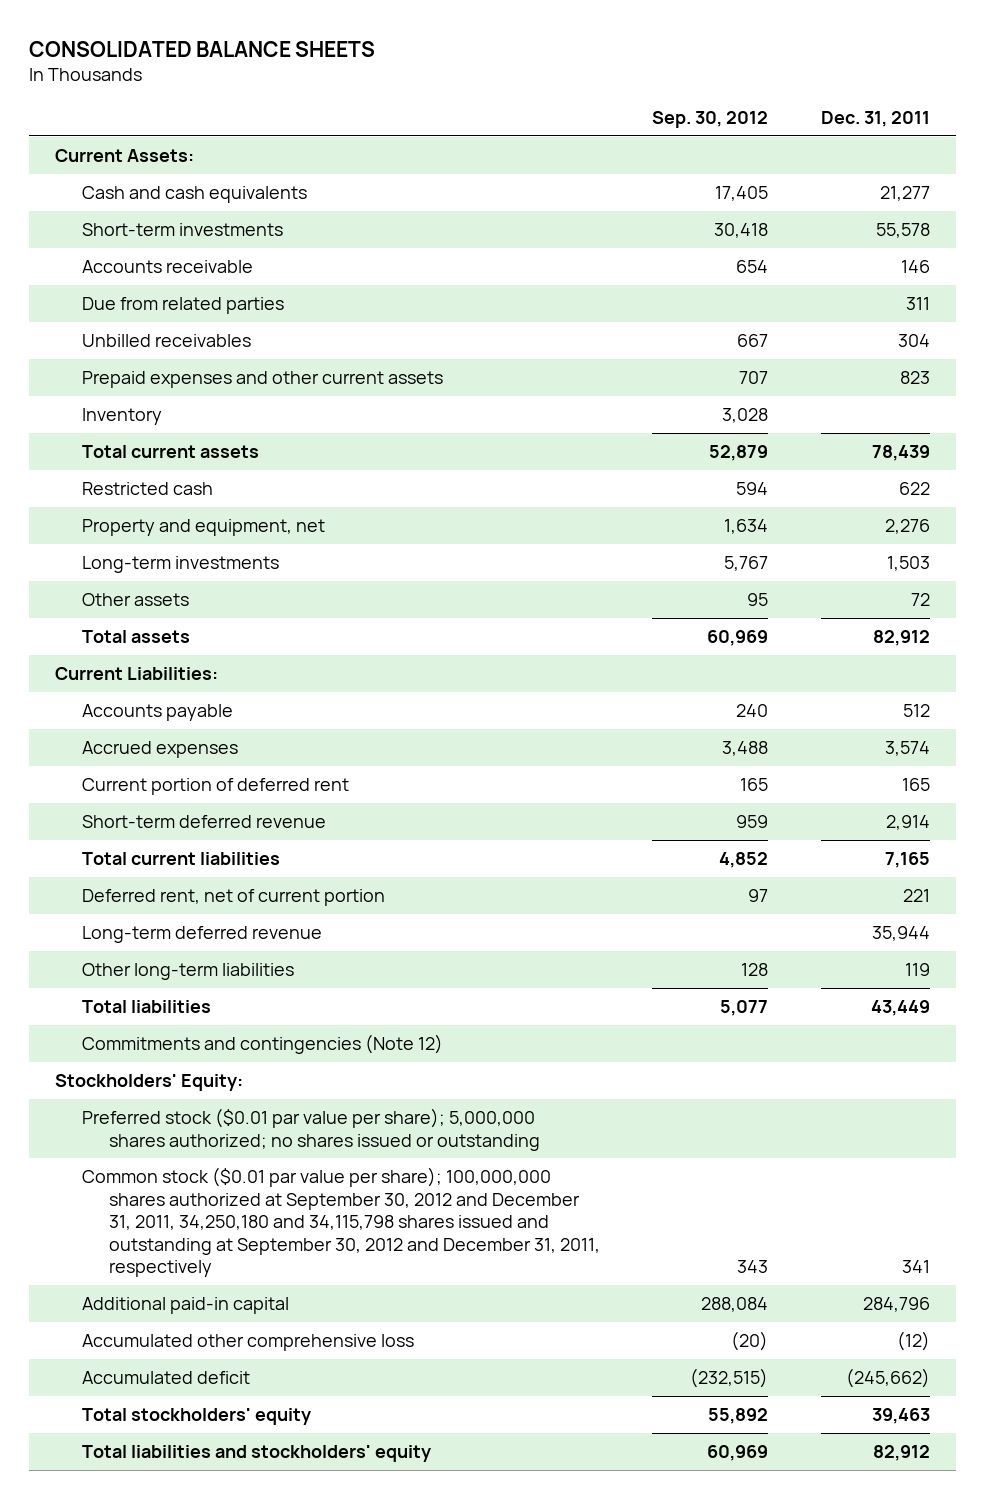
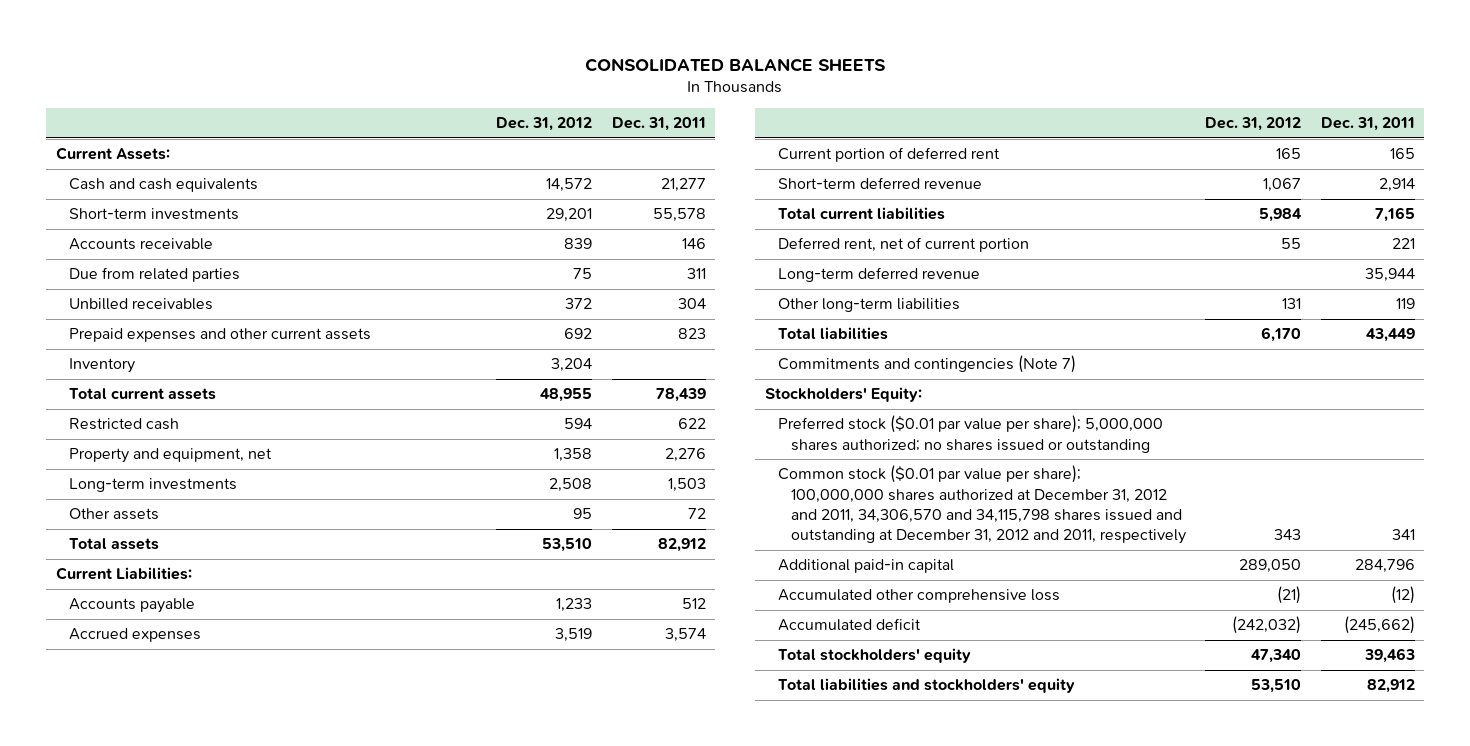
[652,111,769,129] Sep. 30, 2012 -> none
none -> [496,117,593,132] Dec. 31, 2012
[81,1033,443,1054] Commitments and contingencies (Note 12) -> [777,355,1076,374] Commitments and contingencies (Note 7)
[81,1166,600,1278] Common stock ($0.01 par value per share); 100,000,000 shares authorized at September 30, 2012 and December 31, 2011, 34,250,180 and 34,115,798 shares issued and outstanding at September 30, 2012 and December 31, 2011, respectively -> [777,465,1186,545] Common stock ($0.01 par value per share); 100,000,000 shares authorized at December 31, 2012 and 2011, 34,306,570 and 34,115,798 shares issued and outstanding at December 31, 2012 and 2011, respectively

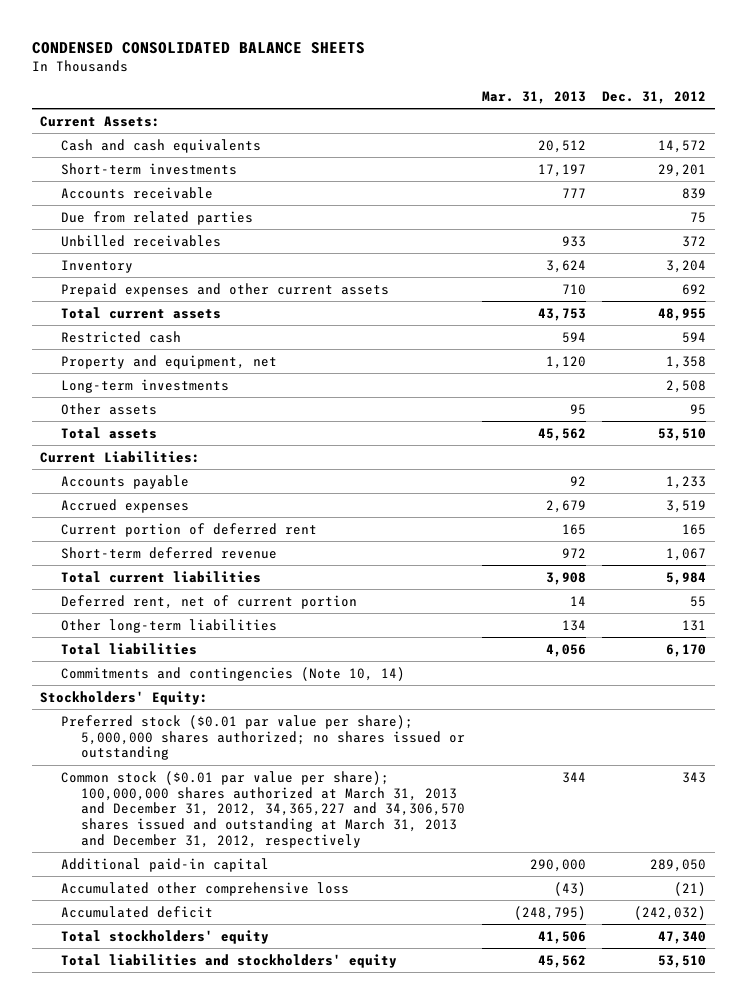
[585,57,887,72] CONSOLIDATED BALANCE SHEETS -> [31,41,365,54] CONDENSED CONSOLIDATED BALANCE SHEETS
[611,117,706,132] Dec. 31, 2011 -> none
none -> [481,90,586,104] Mar. 31, 2013
[68,328,371,343] Prepaid expenses and other current assets -> [60,282,389,297] Prepaid expenses and other current assets
[777,267,980,283] Long-term deferred revenue -> none
[777,355,1076,374] Commitments and contingencies (Note 7) -> [60,666,405,681] Commitments and contingencies (Note 10, 14)
[777,465,1186,545] Common stock ($0.01 par value per share); 100,000,000 shares authorized at December 31, 2012 and 2011, 34,306,570 and 34,115,798 shares issued and outstanding at December 31, 2012 and 2011, respectively -> [60,770,465,848] Common stock ($0.01 par value per share); 100,000,000 shares authorized at March 31, 2013 and December 31, 2012, 34,365,227 and 34,306,570 shares issued and outstanding at March 31, 2013 and December 31, 2012, respectively

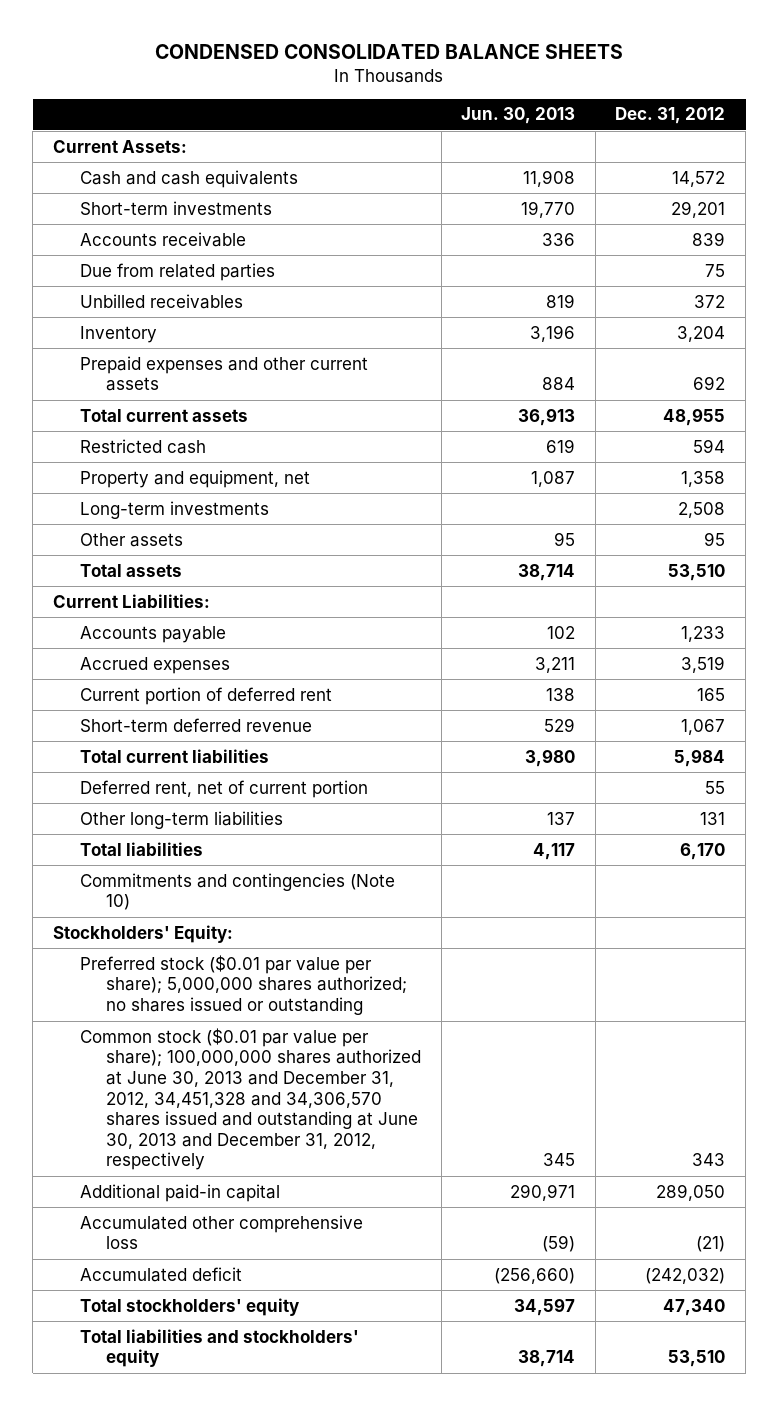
[481,90,586,104] Mar. 31, 2013 -> none
none -> [461,107,576,125] Jun. 30, 2013
[60,666,405,681] Commitments and contingencies (Note 10, 14) -> [79,872,395,911] Commitments and contingencies (Note 10)
[60,770,465,848] Common stock ($0.01 par value per share); 100,000,000 shares authorized at March 31, 2013 and December 31, 2012, 34,365,227 and 34,306,570 shares issued and outstanding at March 31, 2013 and December 31, 2012, respectively -> [79,1027,422,1171] Common stock ($0.01 par value per share); 100,000,000 shares authorized at June 30, 2013 and December 31, 2012, 34,451,328 and 34,306,570 shares issued and outstanding at June 30, 2013 and December 31, 2012, respectively

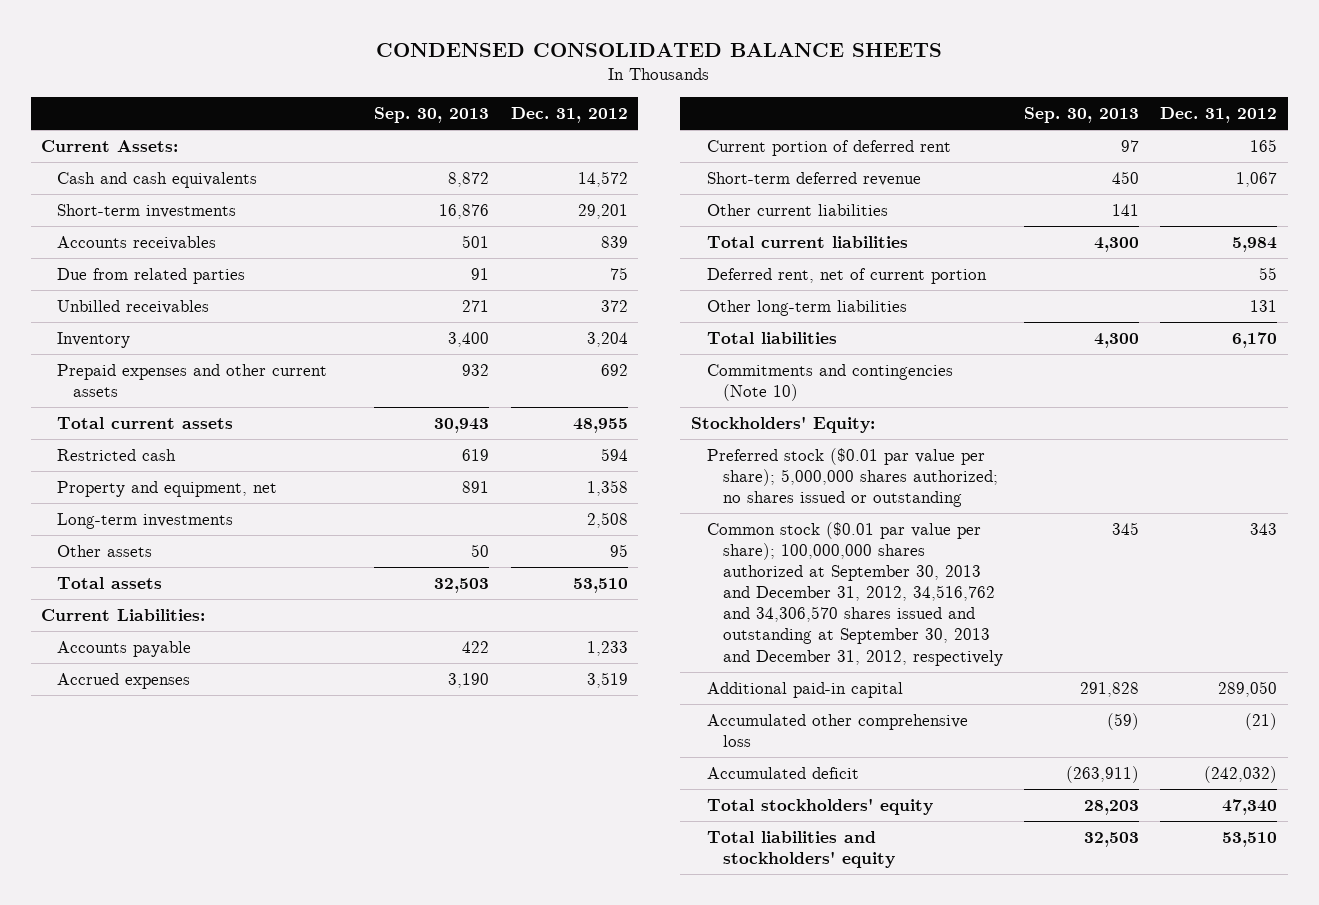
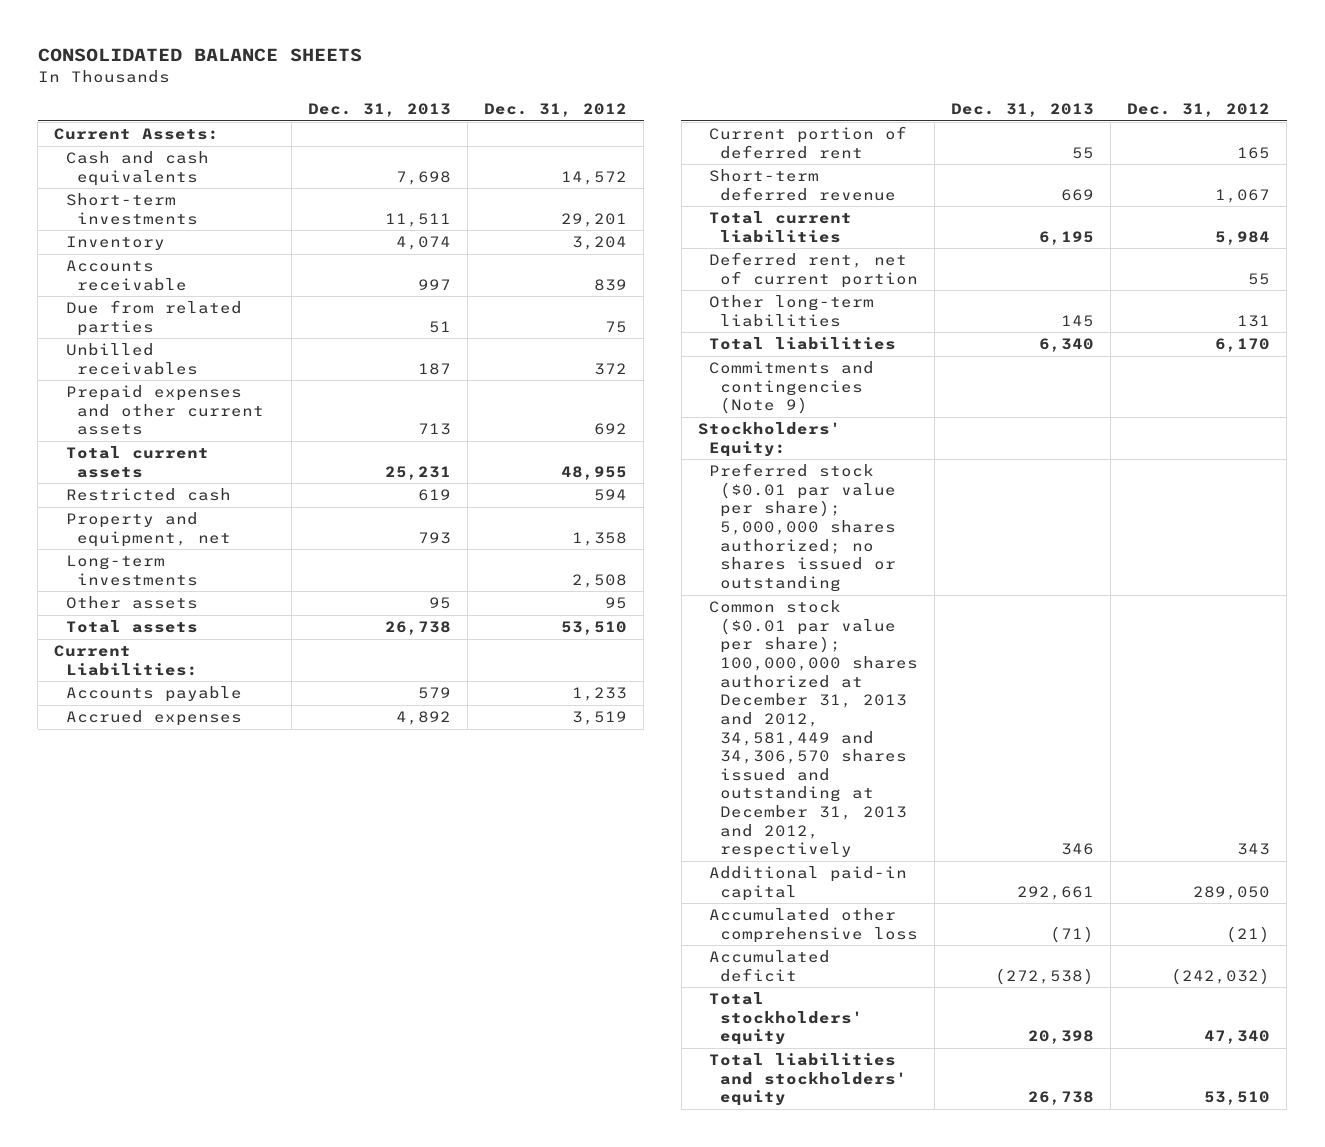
[376,42,943,57] CONDENSED CONSOLIDATED BALANCE SHEETS -> [37,48,362,63] CONSOLIDATED BALANCE SHEETS
[374,106,490,123] Sep. 30, 2013 -> none
none -> [308,102,452,117] Dec. 31, 2013
[57,331,131,348] Inventory -> [65,236,165,251] Inventory
[57,235,217,250] Accounts receivables -> [65,260,188,291] Accounts receivable
[707,203,889,216] Other current liabilities -> none
[707,363,954,402] Commitments and contingencies (Note 10) -> [709,361,875,415] Commitments and contingencies (Note 9)
[707,521,1004,666] Common stock ($0.01 par value per share); 100,000,000 shares authorized at September 30, 2013 and December 31, 2012, 34,516,762 and 34,306,570 shares issued and outstanding at September 30, 2013 and December 31, 2012, respectively -> [709,600,919,859] Common stock ($0.01 par value per share); 100,000,000 shares authorized at December 31, 2013 and 2012, 34,581,449 and 34,306,570 shares issued and outstanding at December 31, 2013 and 2012, respectively

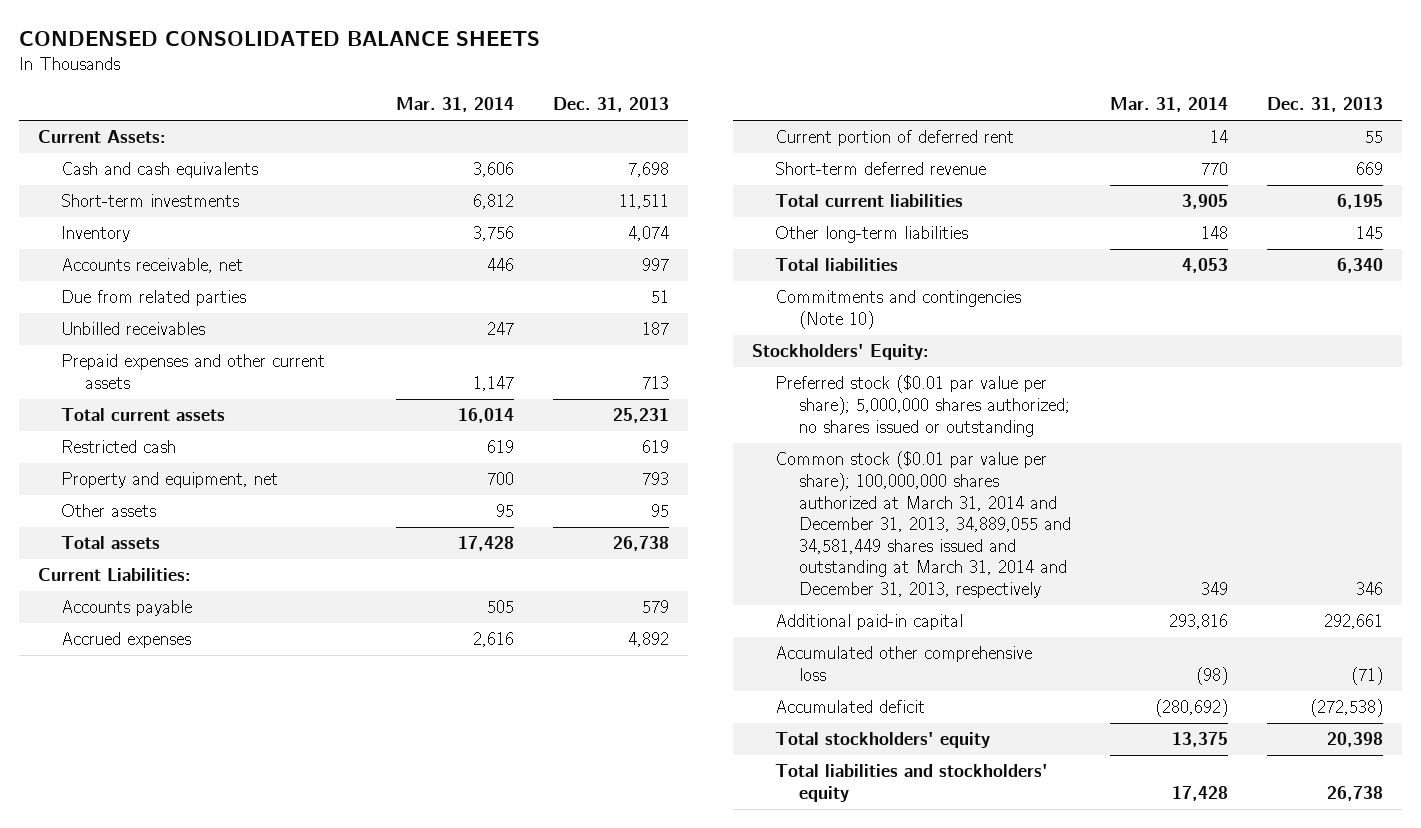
[37,48,362,63] CONSOLIDATED BALANCE SHEETS -> [18,31,540,47] CONDENSED CONSOLIDATED BALANCE SHEETS
[484,102,628,117] Dec. 31, 2012 -> none
none -> [395,97,514,113] Mar. 31, 2014
[65,260,188,291] Accounts receivable -> [61,258,244,274] Accounts receivable, net
[65,555,199,586] Long-term investments -> none
[709,252,919,288] Deferred rent, net of current portion -> none
[709,361,875,415] Commitments and contingencies (Note 9) -> [775,290,1022,329] Commitments and contingencies (Note 10)
[709,600,919,859] Common stock ($0.01 par value per share); 100,000,000 shares authorized at December 31, 2013 and 2012, 34,581,449 and 34,306,570 shares issued and outstanding at December 31, 2013 and 2012, respectively -> [775,451,1071,598] Common stock ($0.01 par value per share); 100,000,000 shares authorized at March 31, 2014 and December 31, 2013, 34,889,055 and 34,581,449 shares issued and outstanding at March 31, 2014 and December 31, 2013, respectively

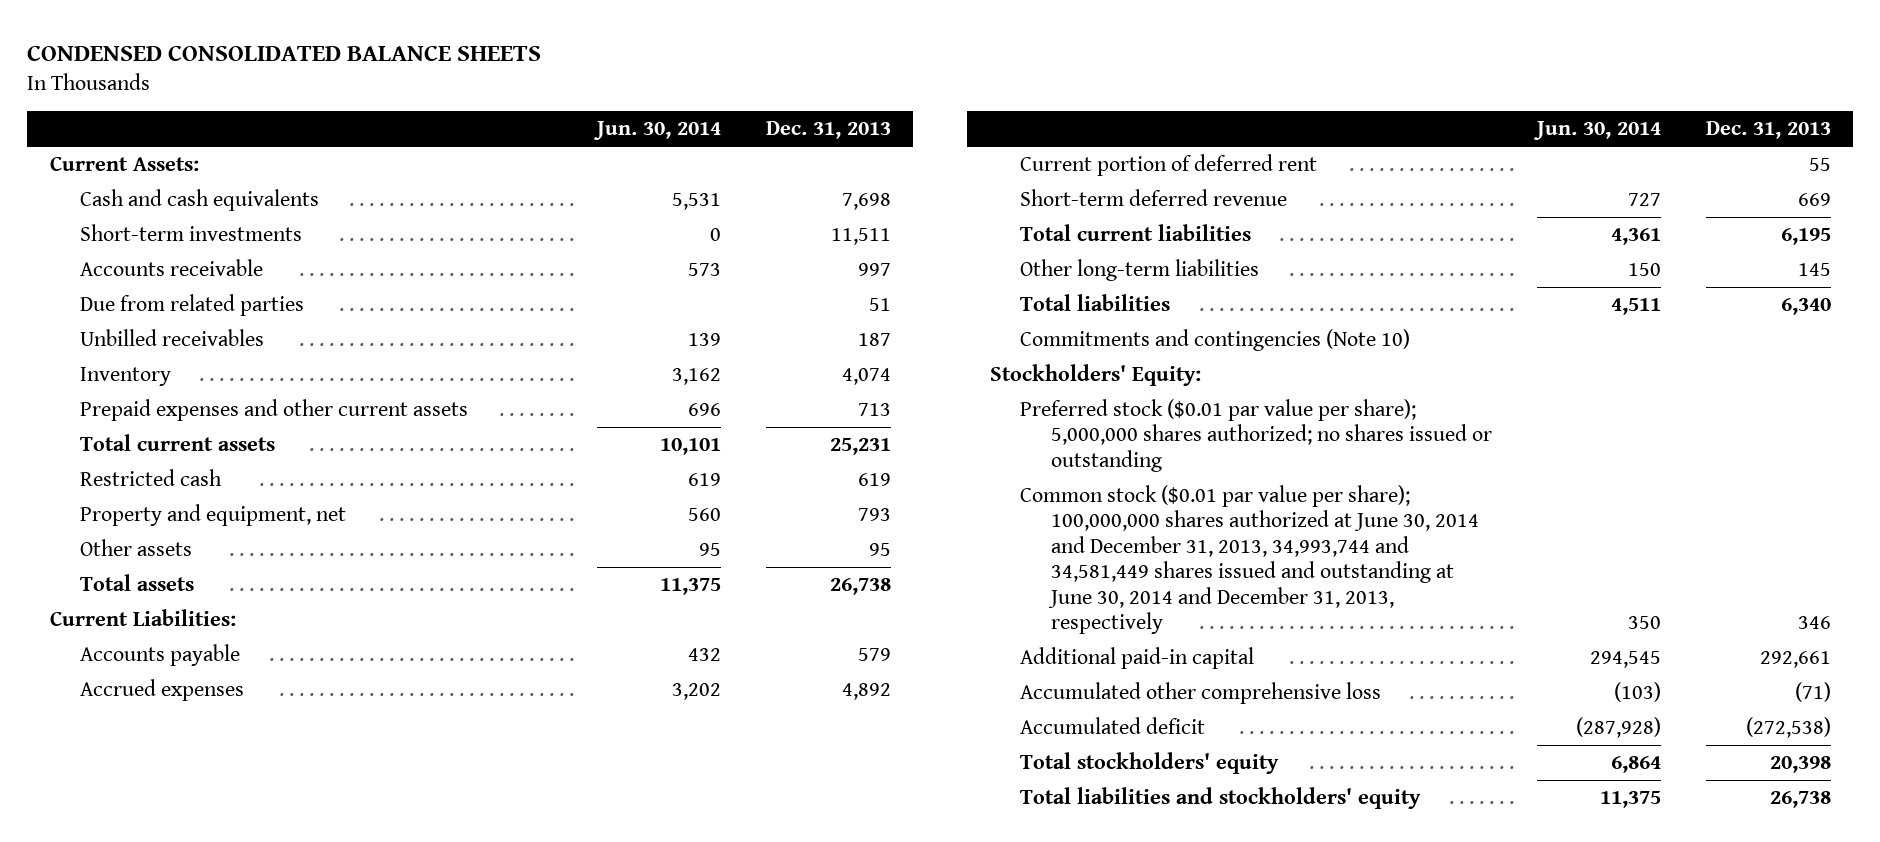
[395,97,514,113] Mar. 31, 2014 -> none
none -> [592,121,721,141] Jun. 30, 2014
[61,258,244,274] Accounts receivable, net -> [80,259,264,277] Accounts receivable
[61,226,131,243] Inventory -> [80,367,172,387] Inventory
[775,451,1071,598] Common stock ($0.01 par value per share); 100,000,000 shares authorized at March 31, 2014 and December 31, 2013, 34,889,055 and 34,581,449 shares issued and outstanding at March 31, 2014 and December 31, 2013, respectively -> [1020,485,1479,635] Common stock ($0.01 par value per share); 100,000,000 shares authorized at June 30, 2014 and December 31, 2013, 34,993,744 and 34,581,449 shares issued and outstanding at June 30, 2014 and December 31, 2013, respectively

